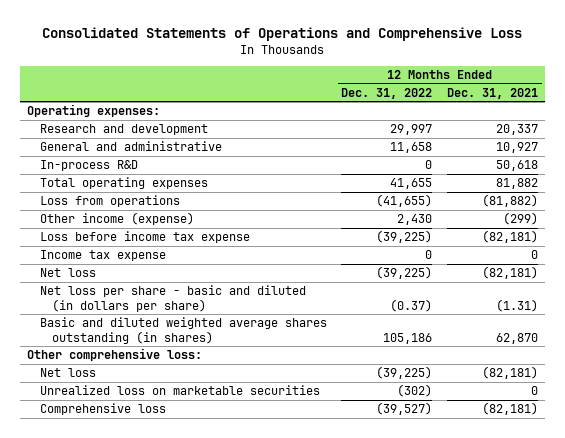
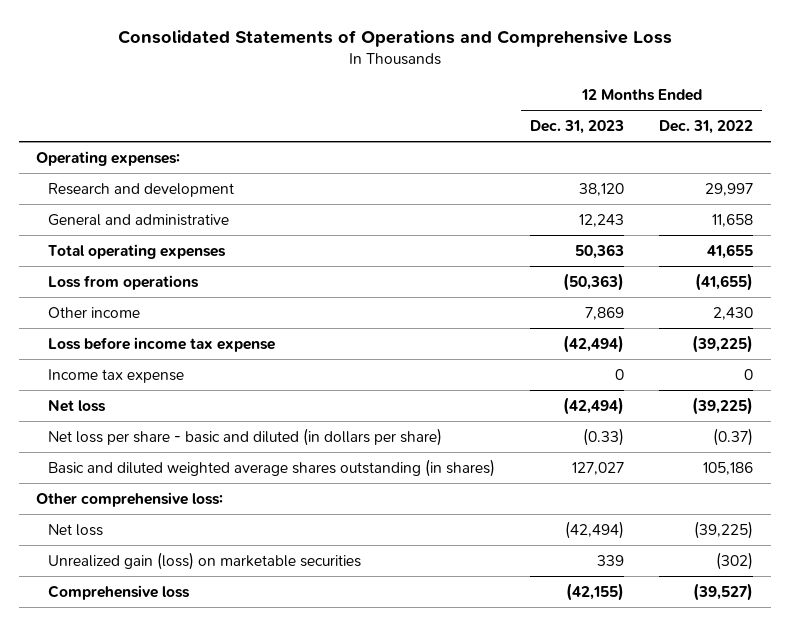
[446,87,538,99] Dec. 31, 2021 -> none
none -> [530,119,625,134] Dec. 31, 2023
[39,160,138,172] In-process R&D -> none
[39,212,194,226] Other income (expense) -> [47,306,140,318] Other income
[39,385,320,396] Unrealized loss on marketable securities -> [47,551,361,570] Unrealized gain (loss) on marketable securities

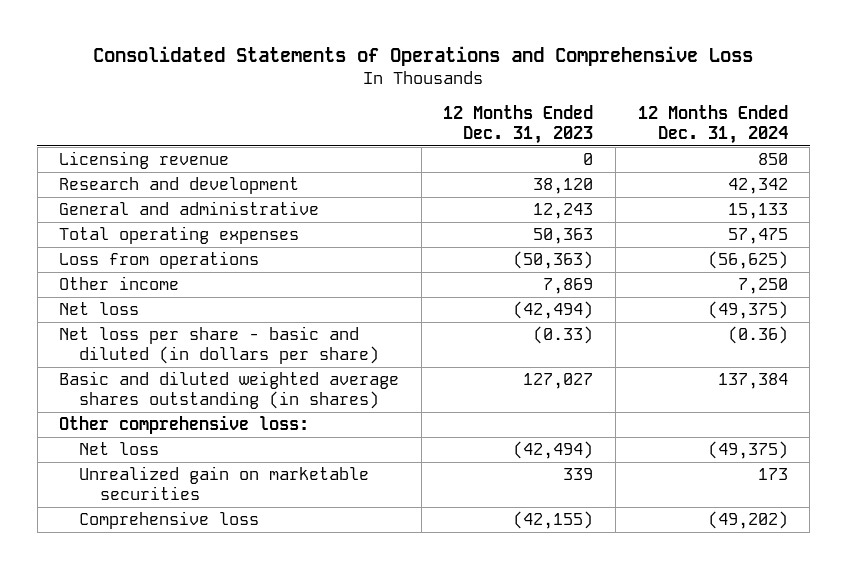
[659,119,754,134] Dec. 31, 2022 -> none
none -> [637,105,788,145] 12 Months Ended Dec. 31, 2024
[36,150,181,166] Operating expenses: -> none
none -> [59,151,230,170] Licensing revenue
[47,336,275,352] Loss before income tax expense -> none
[47,368,184,383] Income tax expense -> none
[47,551,361,570] Unrealized gain (loss) on marketable securities -> [79,466,370,501] Unrealized gain on marketable securities

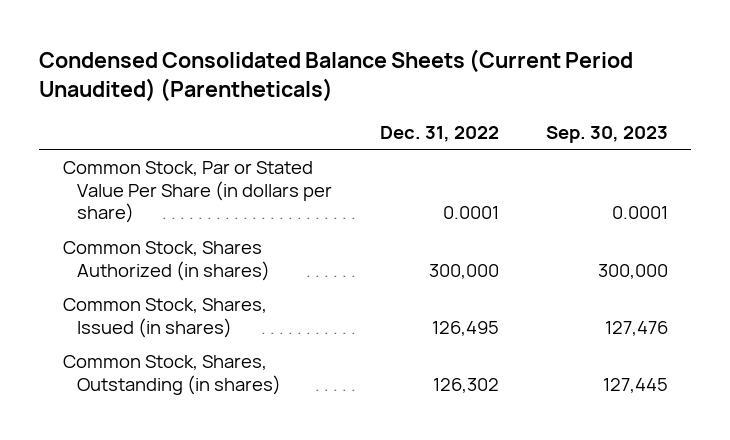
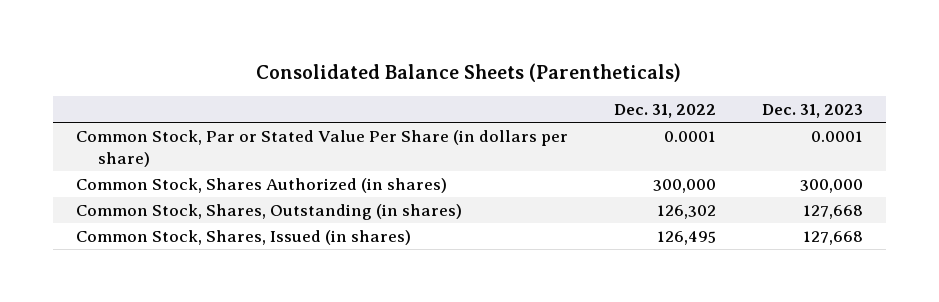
[39,48,634,102] Condensed Consolidated Balance Sheets (Current Period Unaudited) (Parentheticals) -> [256,63,682,83] Consolidated Balance Sheets (Parentheticals)
[545,126,668,144] Sep. 30, 2023 -> none
none -> [761,104,863,119] Dec. 31, 2023
[62,297,267,338] Common Stock, Shares, Issued (in shares) -> [76,229,412,245] Common Stock, Shares, Issued (in shares)

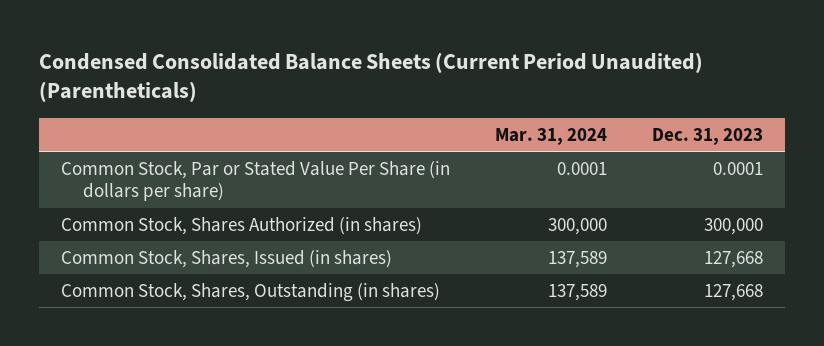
[256,63,682,83] Consolidated Balance Sheets (Parentheticals) -> [38,51,703,103] Condensed Consolidated Balance Sheets (Current Period Unaudited) (Parentheticals)
[613,104,716,119] Dec. 31, 2022 -> none
none -> [495,127,608,145] Mar. 31, 2024
[76,203,463,220] Common Stock, Shares, Outstanding (in shares) -> [61,283,441,303] Common Stock, Shares, Outstanding (in shares)

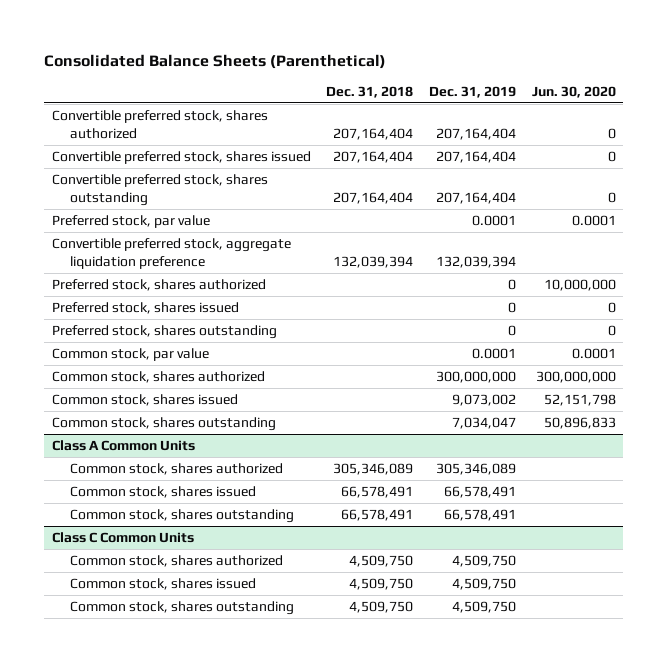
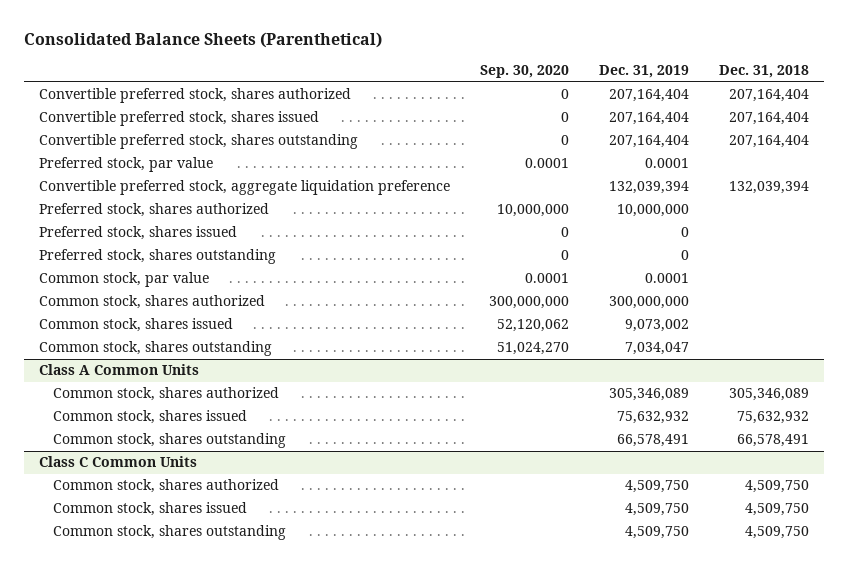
[531,86,616,99] Jun. 30, 2020 -> none
none -> [480,65,570,79] Sep. 30, 2020
[507,278,516,290] 0 -> [617,204,690,218] 10,000,000
[341,485,414,498] 66,578,491 -> [737,411,810,425] 75,632,932
[443,485,516,498] 66,578,491 -> [617,411,690,425] 75,632,932

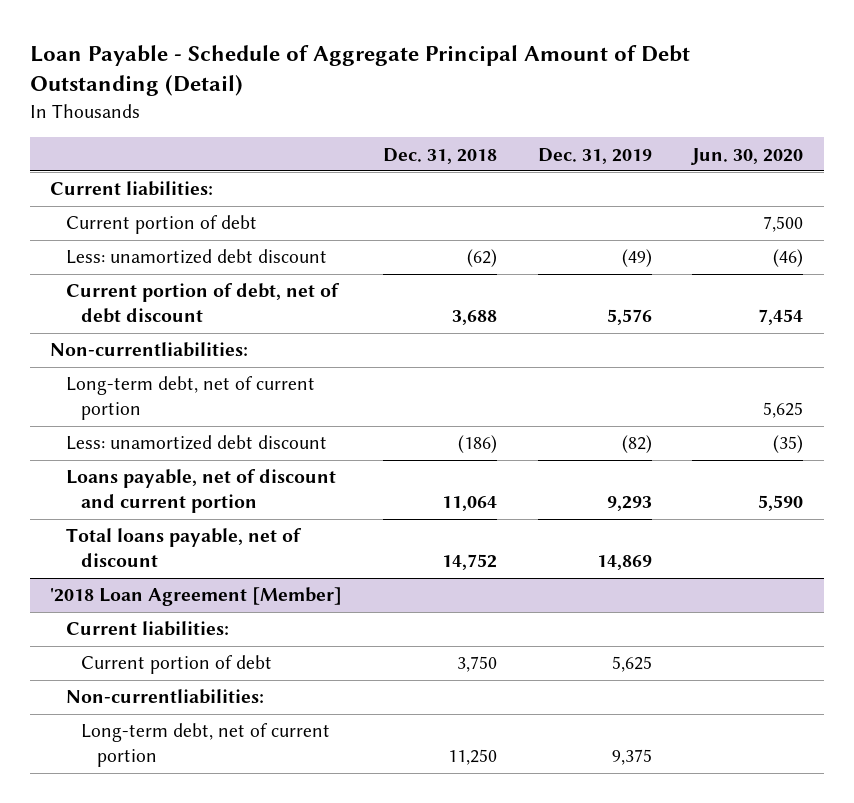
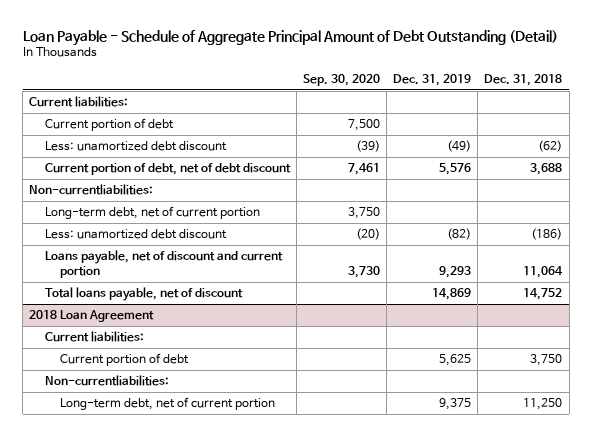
[691,147,804,165] Jun. 30, 2020 -> none
none -> [302,73,380,86] Sep. 30, 2020
[50,587,343,607] '2018 Loan Agreement [Member] -> [29,310,155,323] 2018 Loan Agreement

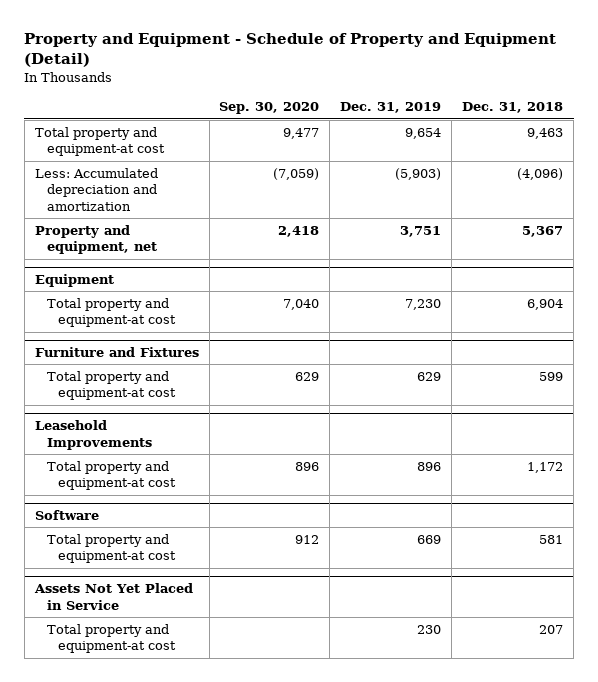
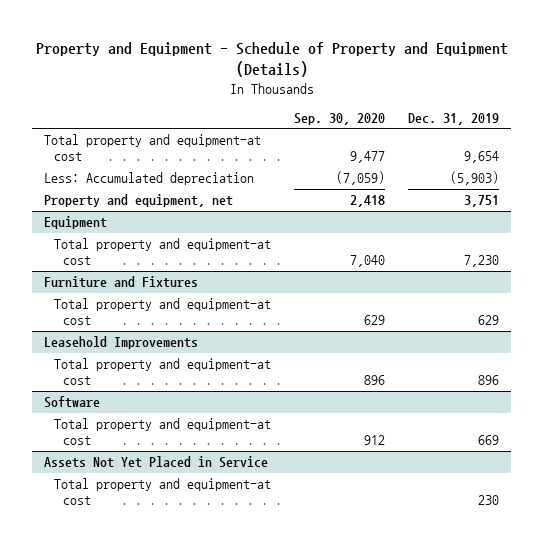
[24,33,557,68] Property and Equipment - Schedule of Property and Equipment (Detail) -> [35,42,508,78] Property and Equipment - Schedule of Property and Equipment (Details)
[462,102,564,114] Dec. 31, 2018 -> none
[34,167,158,212] Less: Accumulated depreciation and amortization -> [43,172,254,186] Less: Accumulated depreciation

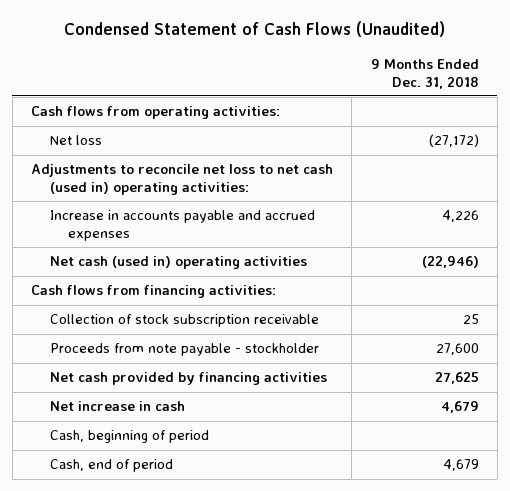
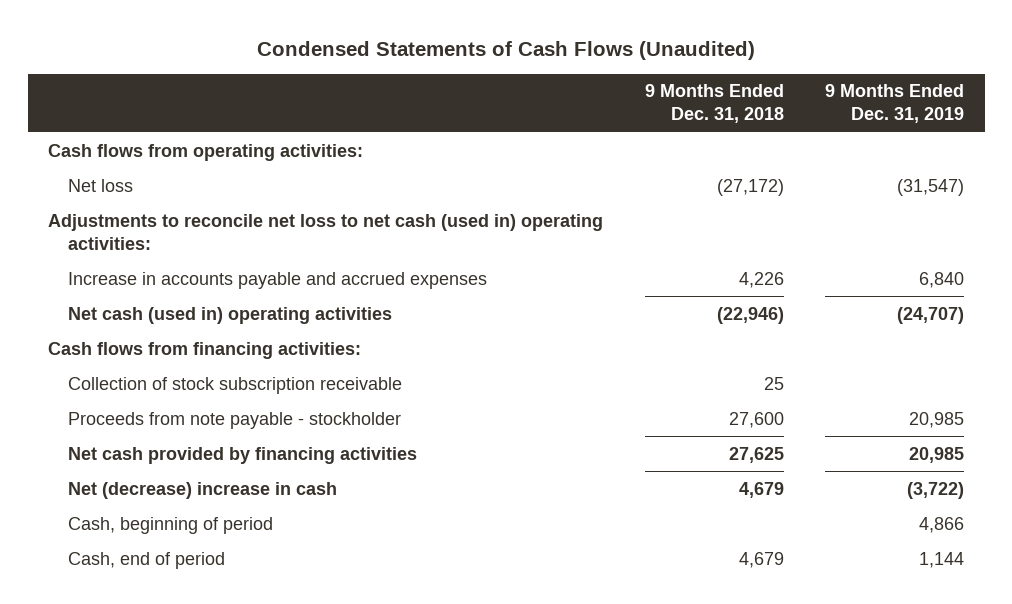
[63,21,445,38] Condensed Statement of Cash Flows (Unaudited) -> [257,40,756,60] Condensed Statements of Cash Flows (Unaudited)
none -> [824,84,964,124] 9 Months Ended Dec. 31, 2019
[49,401,185,412] Net increase in cash -> [68,481,338,499] Net (decrease) increase in cash

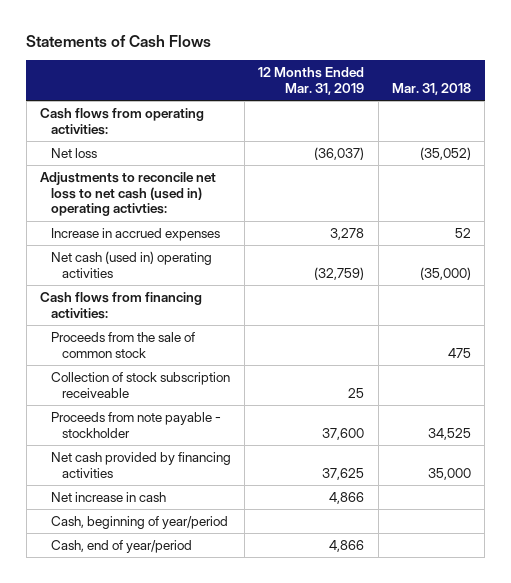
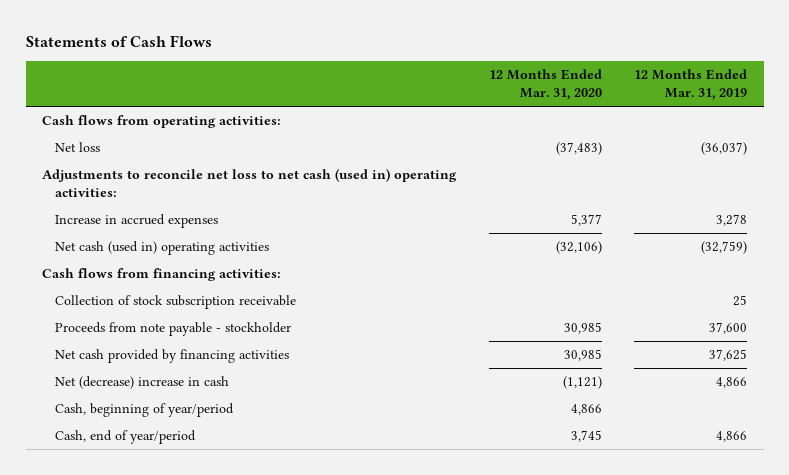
[392,83,472,96] Mar. 31, 2018 -> none
none -> [488,69,602,101] 12 Months Ended Mar. 31, 2020
[39,172,216,217] Adjustments to reconcile net loss to net cash (used in) operating activties: -> [42,168,458,197] Adjustments to reconcile net loss to net cash (used in) operating activities:
[50,332,195,358] Proceeds from the sale of common stock -> none
[50,372,230,398] Collection of stock subscription receiveable -> [55,295,297,310] Collection of stock subscription receivable
[50,492,166,503] Net increase in cash -> [55,376,230,390] Net (decrease) increase in cash

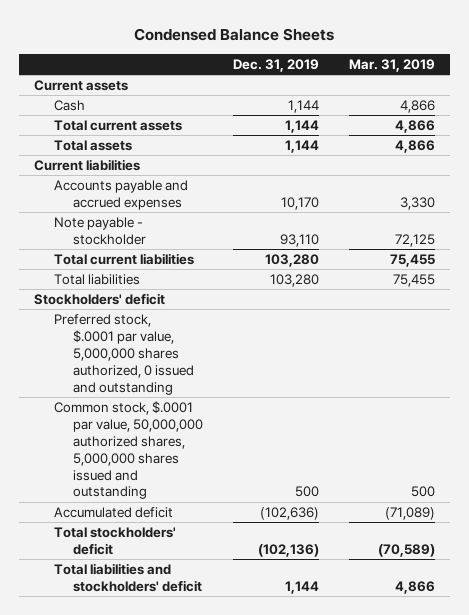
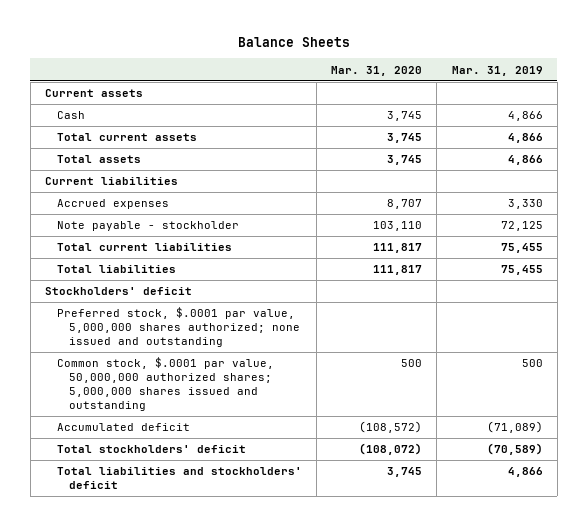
[134,28,335,42] Condensed Balance Sheets -> [237,37,350,48] Balance Sheets
[232,58,319,72] Dec. 31, 2019 -> none
none -> [331,65,423,76] Mar. 31, 2020
[53,180,188,210] Accounts payable and accrued expenses -> [57,199,170,210] Accrued expenses
[53,314,194,395] Preferred stock, $.0001 par value, 5,000,000 shares authorized, 0 issued and outstanding -> [57,307,301,348] Preferred stock, $.0001 par value, 5,000,000 shares authorized; none issued and outstanding
[53,401,203,500] Common stock, $.0001 par value, 50,000,000 authorized shares, 5,000,000 shares issued and outstanding -> [57,357,275,411] Common stock, $.0001 par value, 50,000,000 authorized shares; 5,000,000 shares issued and outstanding

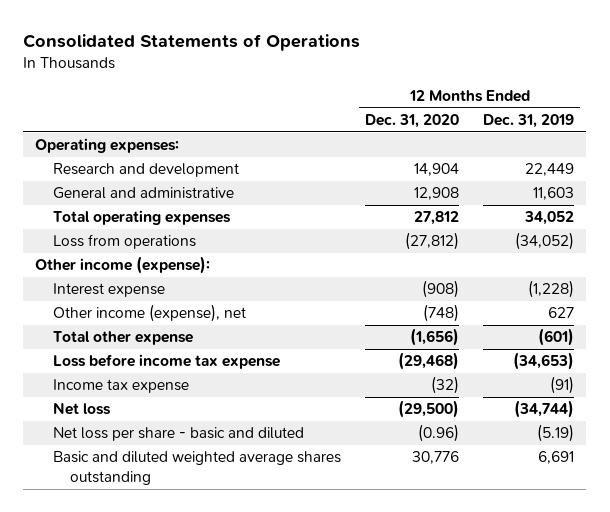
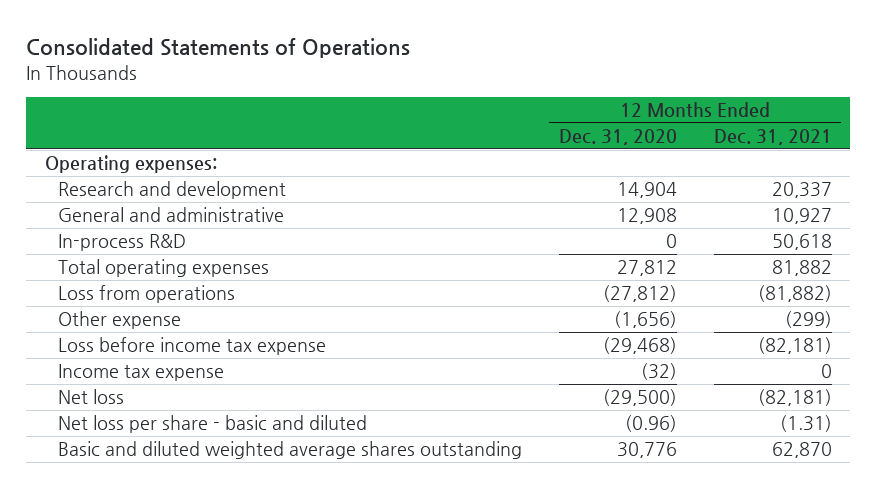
[483,113,575,128] Dec. 31, 2019 -> none
none -> [713,128,832,145] Dec. 31, 2021
none -> [57,234,186,252] In-process R&D
[35,256,211,275] Other income (expense): -> none
[52,283,165,298] Interest expense -> none
[52,331,193,346] Total other expense -> none
[52,304,246,323] Other income (expense), net -> [57,311,181,330] Other expense
[422,304,459,323] (748) -> [613,311,677,329] (1,656)

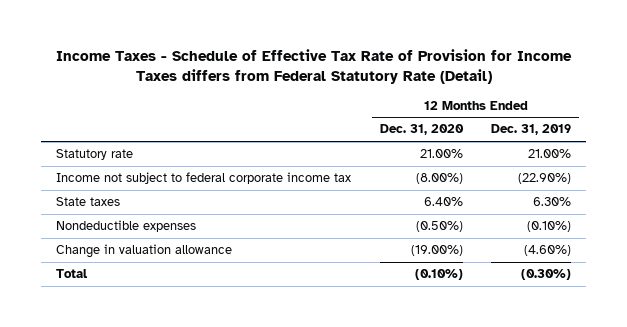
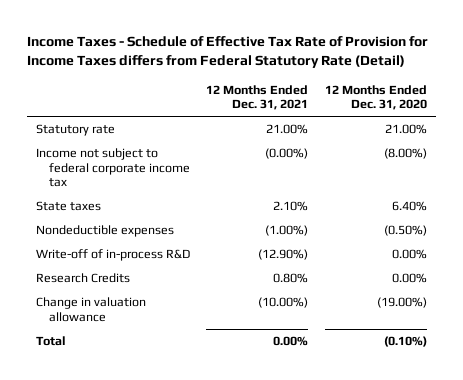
[491,124,572,136] Dec. 31, 2019 -> none
none -> [206,84,309,111] 12 Months Ended Dec. 31, 2021
none -> [35,249,190,262] Write-off of in-process R&D
none -> [35,273,130,284] Research Credits

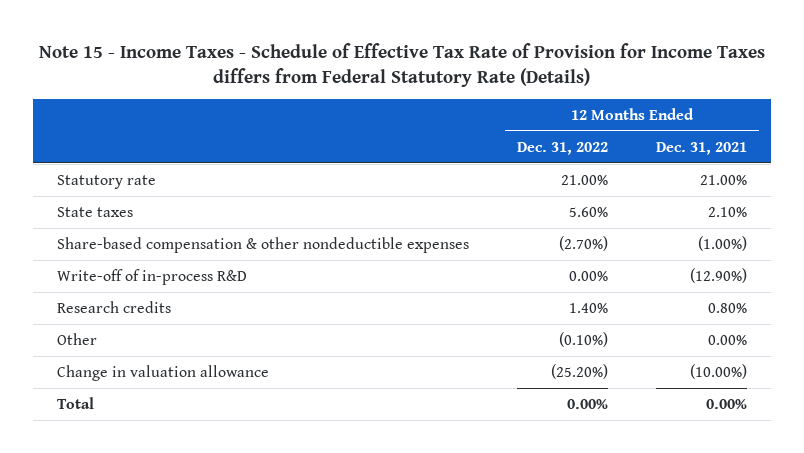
[27,36,429,69] Income Taxes - Schedule of Effective Tax Rate of Provision for Income Taxes differs from Federal Statutory Rate (Detail) -> [39,43,766,87] Note 15 - Income Taxes - Schedule of Effective Tax Rate of Provision for Income Taxes differs from Federal Statutory Rate (Details)
[325,84,428,111] 12 Months Ended Dec. 31, 2020 -> none
none -> [517,141,609,155] Dec. 31, 2022
[35,148,190,188] Income not subject to federal corporate income tax -> none
[35,225,174,238] Nondeductible expenses -> [57,236,470,253] Share-based compensation & other nondeductible expenses
[35,273,130,284] Research Credits -> [57,300,172,313] Research credits
none -> [57,332,98,345] Other

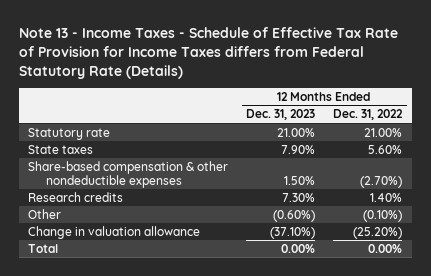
[39,43,766,87] Note 15 - Income Taxes - Schedule of Effective Tax Rate of Provision for Income Taxes differs from Federal Statutory Rate (Details) -> [18,26,398,79] Note 13 - Income Taxes - Schedule of Effective Tax Rate of Provision for Income Taxes differs from Federal Statutory Rate (Details)
[656,141,748,155] Dec. 31, 2021 -> none
none -> [246,109,316,121] Dec. 31, 2023
[57,268,248,285] Write-off of in-process R&D -> none

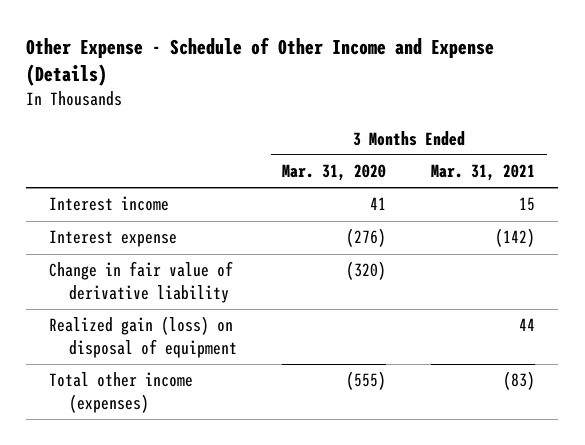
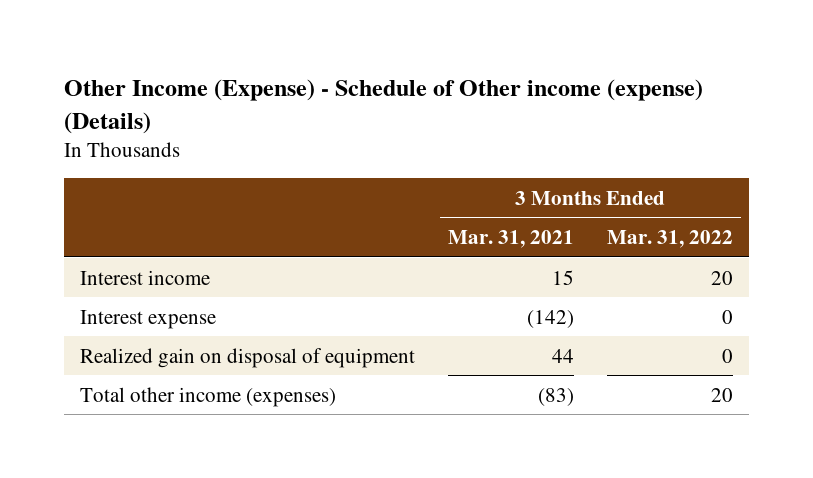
[26,36,495,86] Other Expense - Schedule of Other Income and Expense (Details) -> [63,79,703,134] Other Income (Expense) - Schedule of Other income (expense) (Details)
[282,164,387,182] Mar. 31, 2020 -> none
none -> [606,229,733,248] Mar. 31, 2022
[49,261,234,303] Change in fair value of derivative liability -> none
[49,316,237,358] Realized gain (loss) on disposal of equipment -> [79,347,415,368] Realized gain on disposal of equipment

